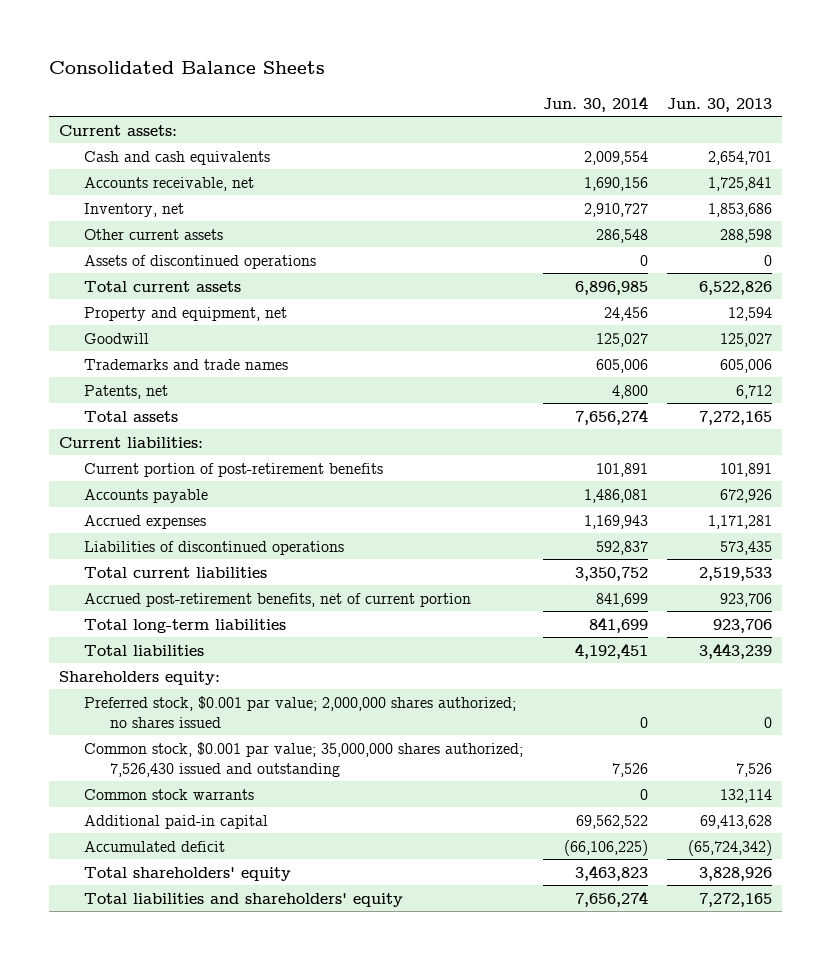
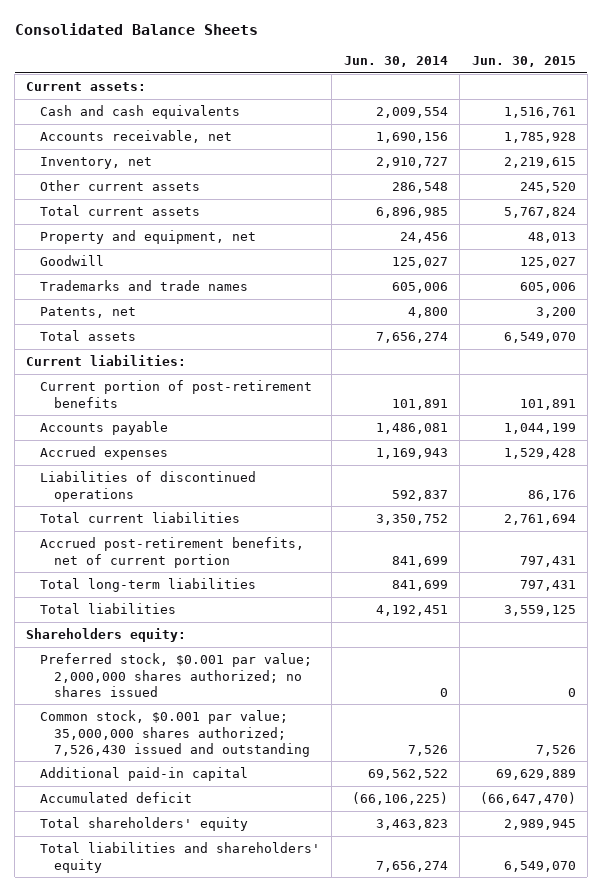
[666,97,772,112] Jun. 30, 2013 -> none
none -> [471,56,576,68] Jun. 30, 2015
[84,254,317,269] Assets of discontinued operations -> none
[84,788,255,800] Common stock warrants -> none

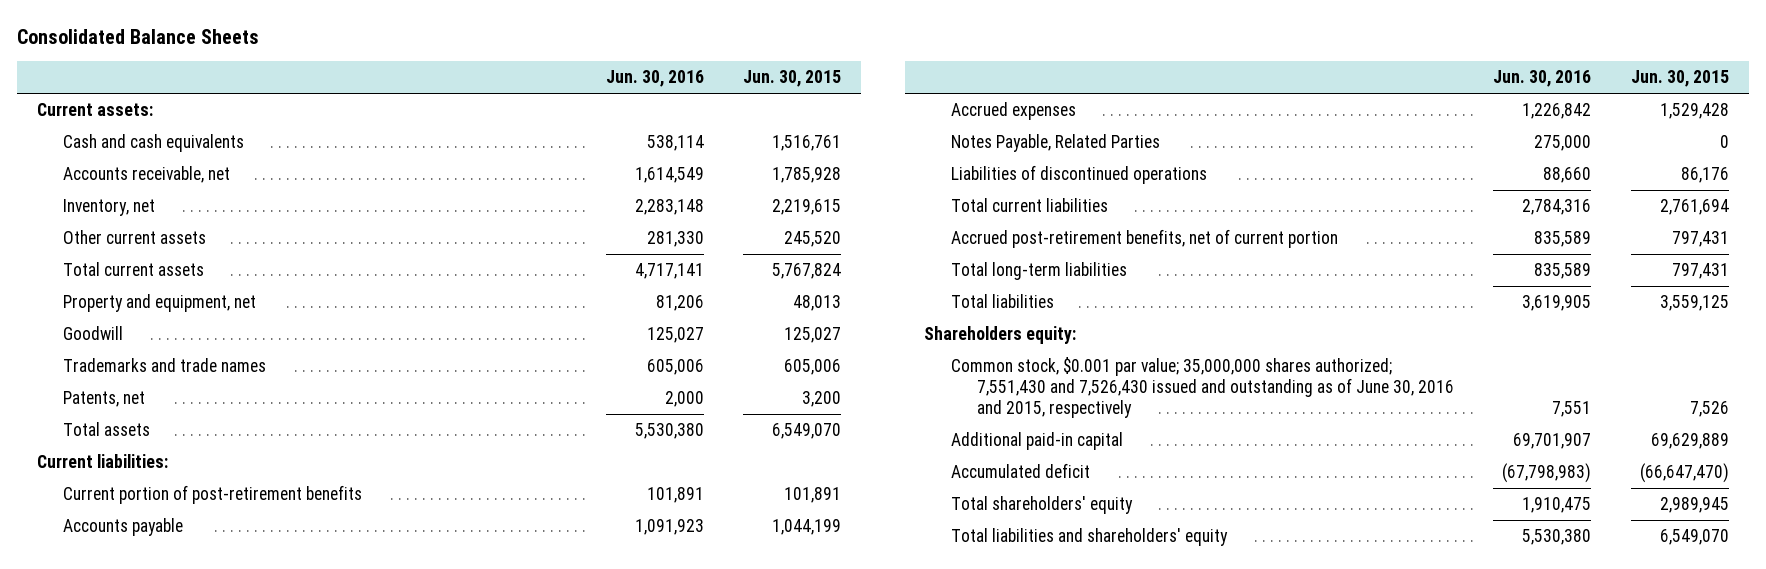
[343,56,448,68] Jun. 30, 2014 -> none
none -> [605,70,704,88] Jun. 30, 2016
none -> [950,134,1160,153] Notes Payable, Related Parties
[40,653,313,697] Preferred stock, $0.001 par value; 2,000,000 shares authorized; no shares issued -> none
[40,710,310,757] Common stock, $0.001 par value; 35,000,000 shares authorized; 7,526,430 issued and outstanding -> [950,357,1454,418] Common stock, $0.001 par value; 35,000,000 shares authorized; 7,551,430 and 7,526,430 issued and outstanding as of June 30, 2016 and 2015, respectively

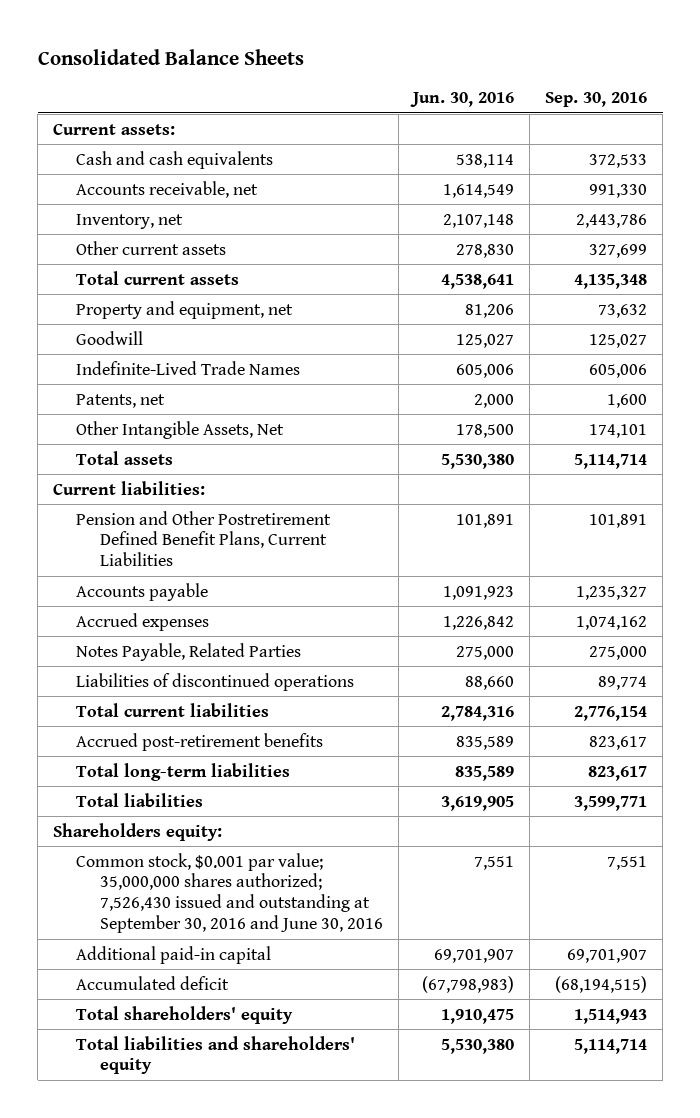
[743,70,842,88] Jun. 30, 2015 -> none
none -> [545,92,648,108] Sep. 30, 2016
[634,199,704,216] 2,283,148 -> [443,213,515,228] 2,107,148
[646,231,704,248] 281,330 -> [456,243,515,258] 278,830
[634,263,704,280] 4,717,141 -> [441,273,515,289] 4,538,641
[62,358,266,373] Trademarks and trade names -> [76,360,301,375] Indefinite-Lived Trade Names
none -> [76,420,285,439] Other Intangible Assets, Net
[62,485,362,505] Current portion of post-retirement benefits -> [76,510,332,567] Pension and Other Postretirement Defined Benefit Plans, Current Liabilities
[950,229,1338,249] Accrued post-retirement benefits, net of current portion -> [76,732,324,751] Accrued post-retirement benefits
[950,357,1454,418] Common stock, $0.001 par value; 35,000,000 shares authorized; 7,551,430 and 7,526,430 issued and outstanding as of June 30, 2016 and 2015, respectively -> [76,852,383,933] Common stock, $0.001 par value; 35,000,000 shares authorized; 7,526,430 issued and outstanding at September 30, 2016 and June 30, 2016

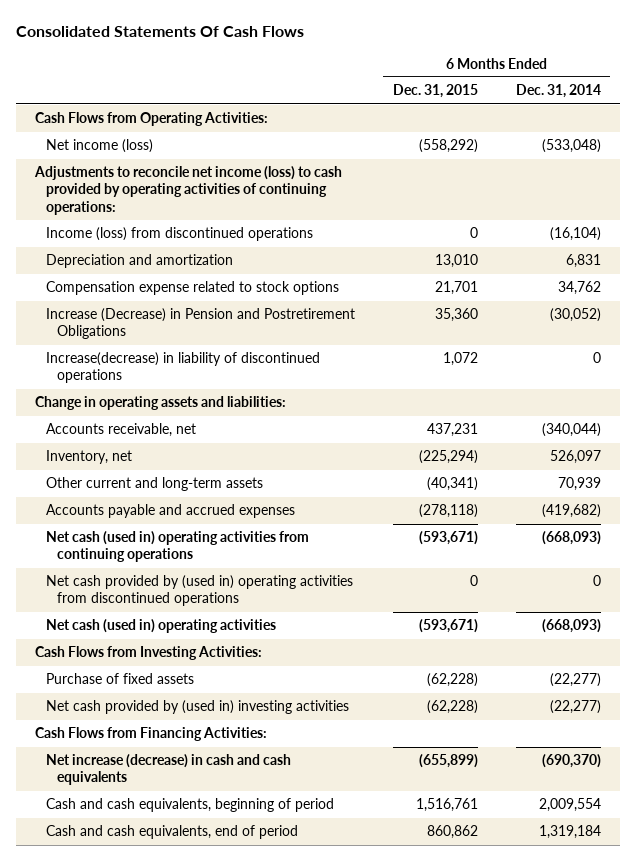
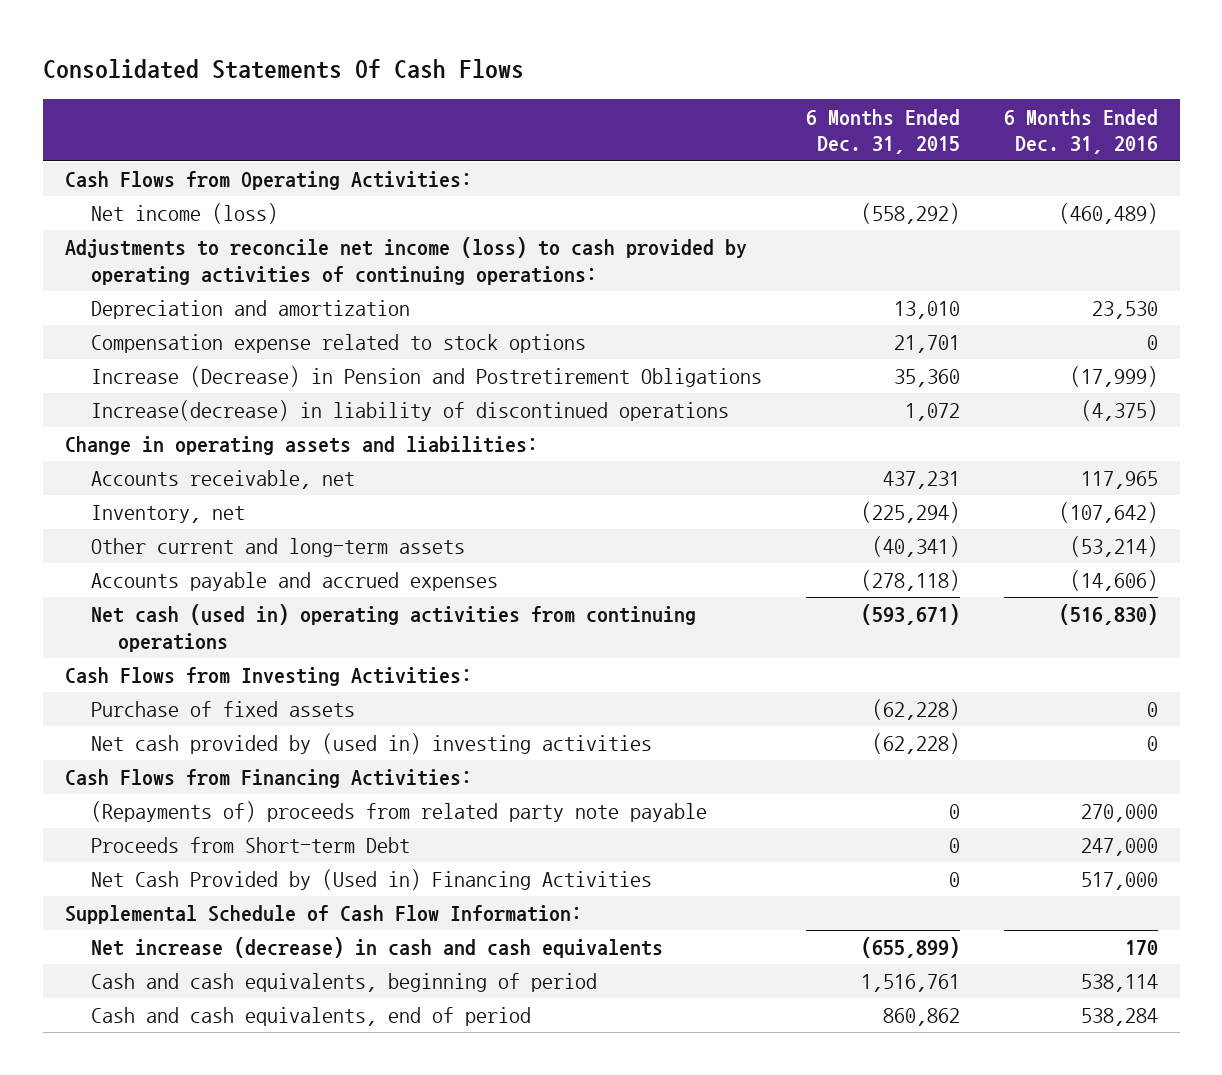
[515,84,601,99] Dec. 31, 2014 -> none
none -> [1003,108,1158,155] 6 Months Ended Dec. 31, 2016
[45,227,313,242] Income (loss) from discontinued operations -> none
[45,575,353,607] Net cash provided by (used in) operating activities from discontinued operations -> none
[45,619,276,634] Net cash (used in) operating activities -> none
none -> [91,801,708,823] (Repayments of) proceeds from related party note payable
none -> [91,837,411,854] Proceeds from Short-term Debt
none -> [91,869,653,891] Net Cash Provided by (Used in) Financing Activities
none -> [64,905,582,925] Supplemental Schedule of Cash Flow Information:

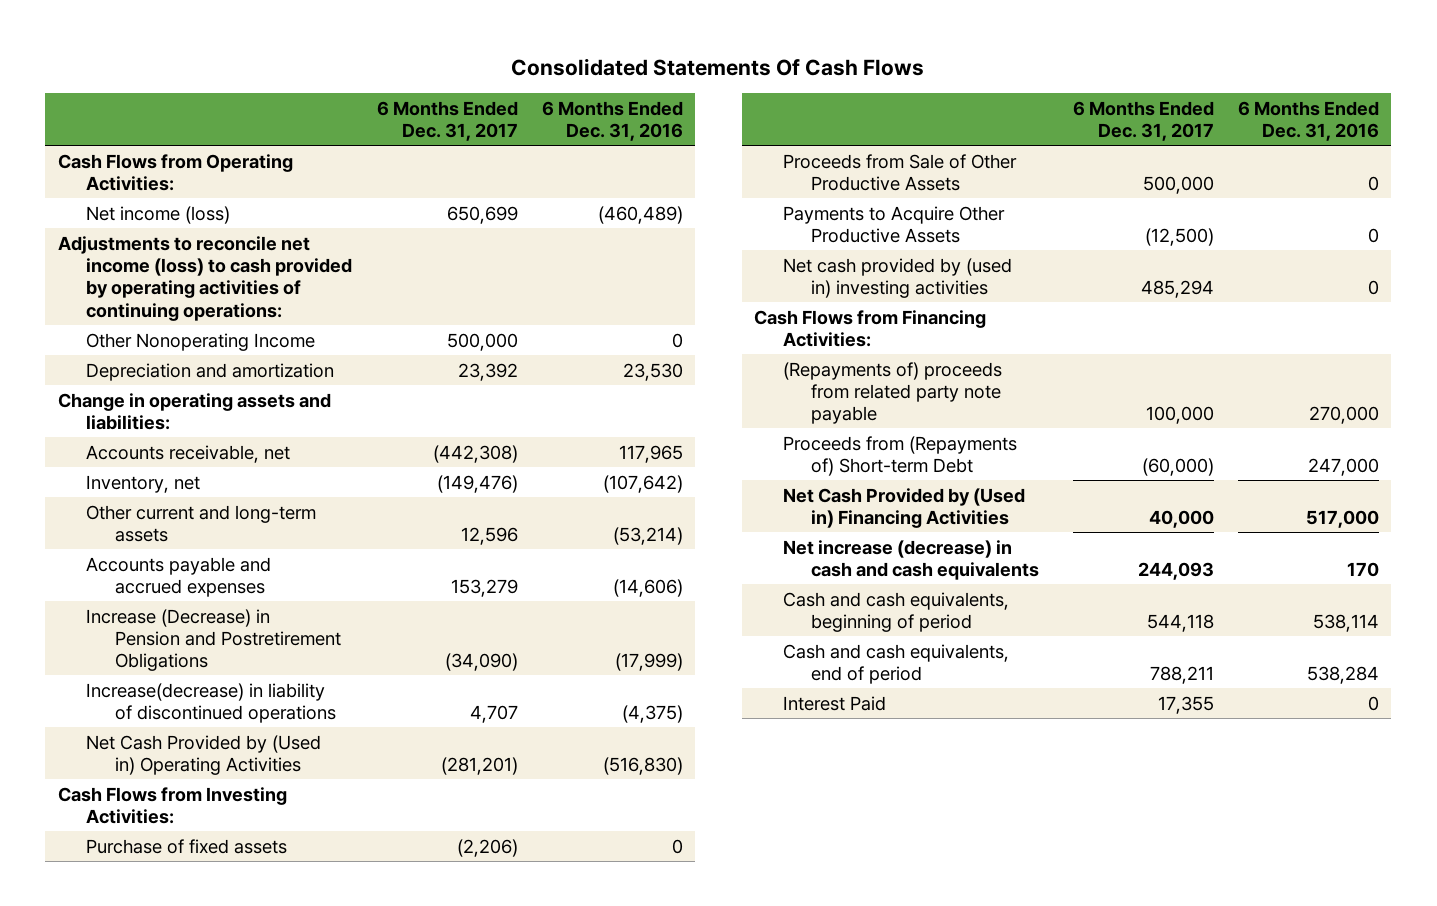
[805,108,960,155] 6 Months Ended Dec. 31, 2015 -> none
none -> [376,100,518,142] 6 Months Ended Dec. 31, 2017
none -> [86,332,316,351] Other Nonoperating Income
[91,334,587,354] Compensation expense related to stock options -> none
[91,366,763,388] Increase (Decrease) in Pension and Postretirement Obligations -> [86,608,341,672] Increase (Decrease) in Pension and Postretirement Obligations
[91,400,730,422] Increase(decrease) in liability of discontinued operations -> [86,682,336,723] Increase(decrease) in liability of discontinued operations
[91,604,697,653] Net cash (used in) operating activities from continuing operations -> [86,734,322,775] Net Cash Provided by (Used in) Operating Activities
none -> [782,153,1017,191] Proceeds from Sale of Other Productive Assets
none -> [782,205,1005,243] Payments to Acquire Other Productive Assets
[91,837,411,854] Proceeds from Short-term Debt -> [782,435,1017,476] Proceeds from (Repayments of) Short-term Debt
[64,905,582,925] Supplemental Schedule of Cash Flow Information: -> none
none -> [782,695,886,711] Interest Paid

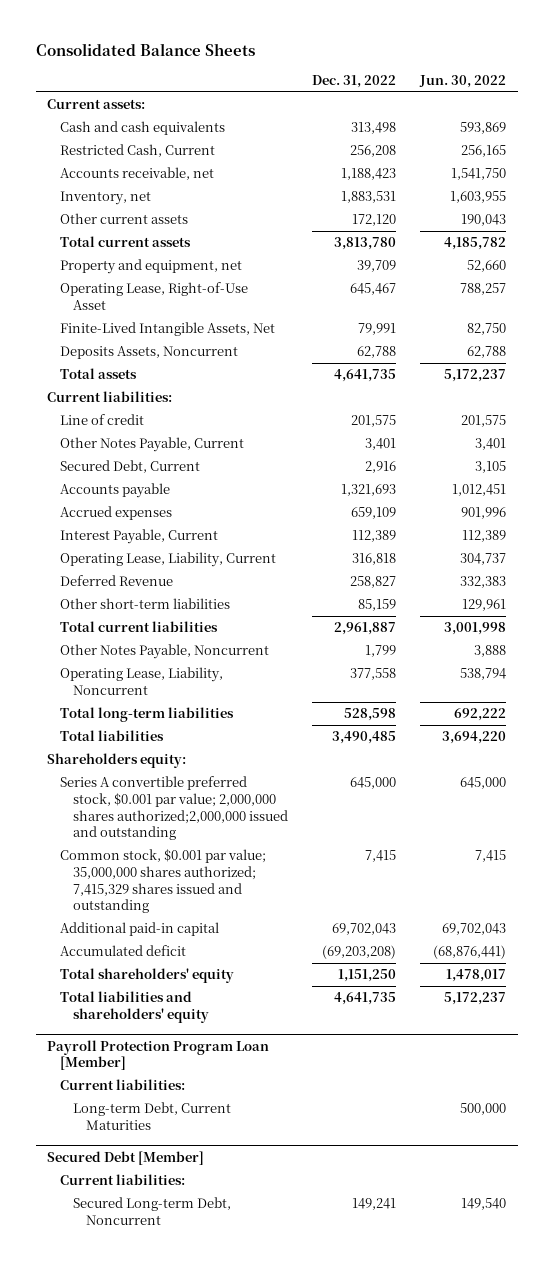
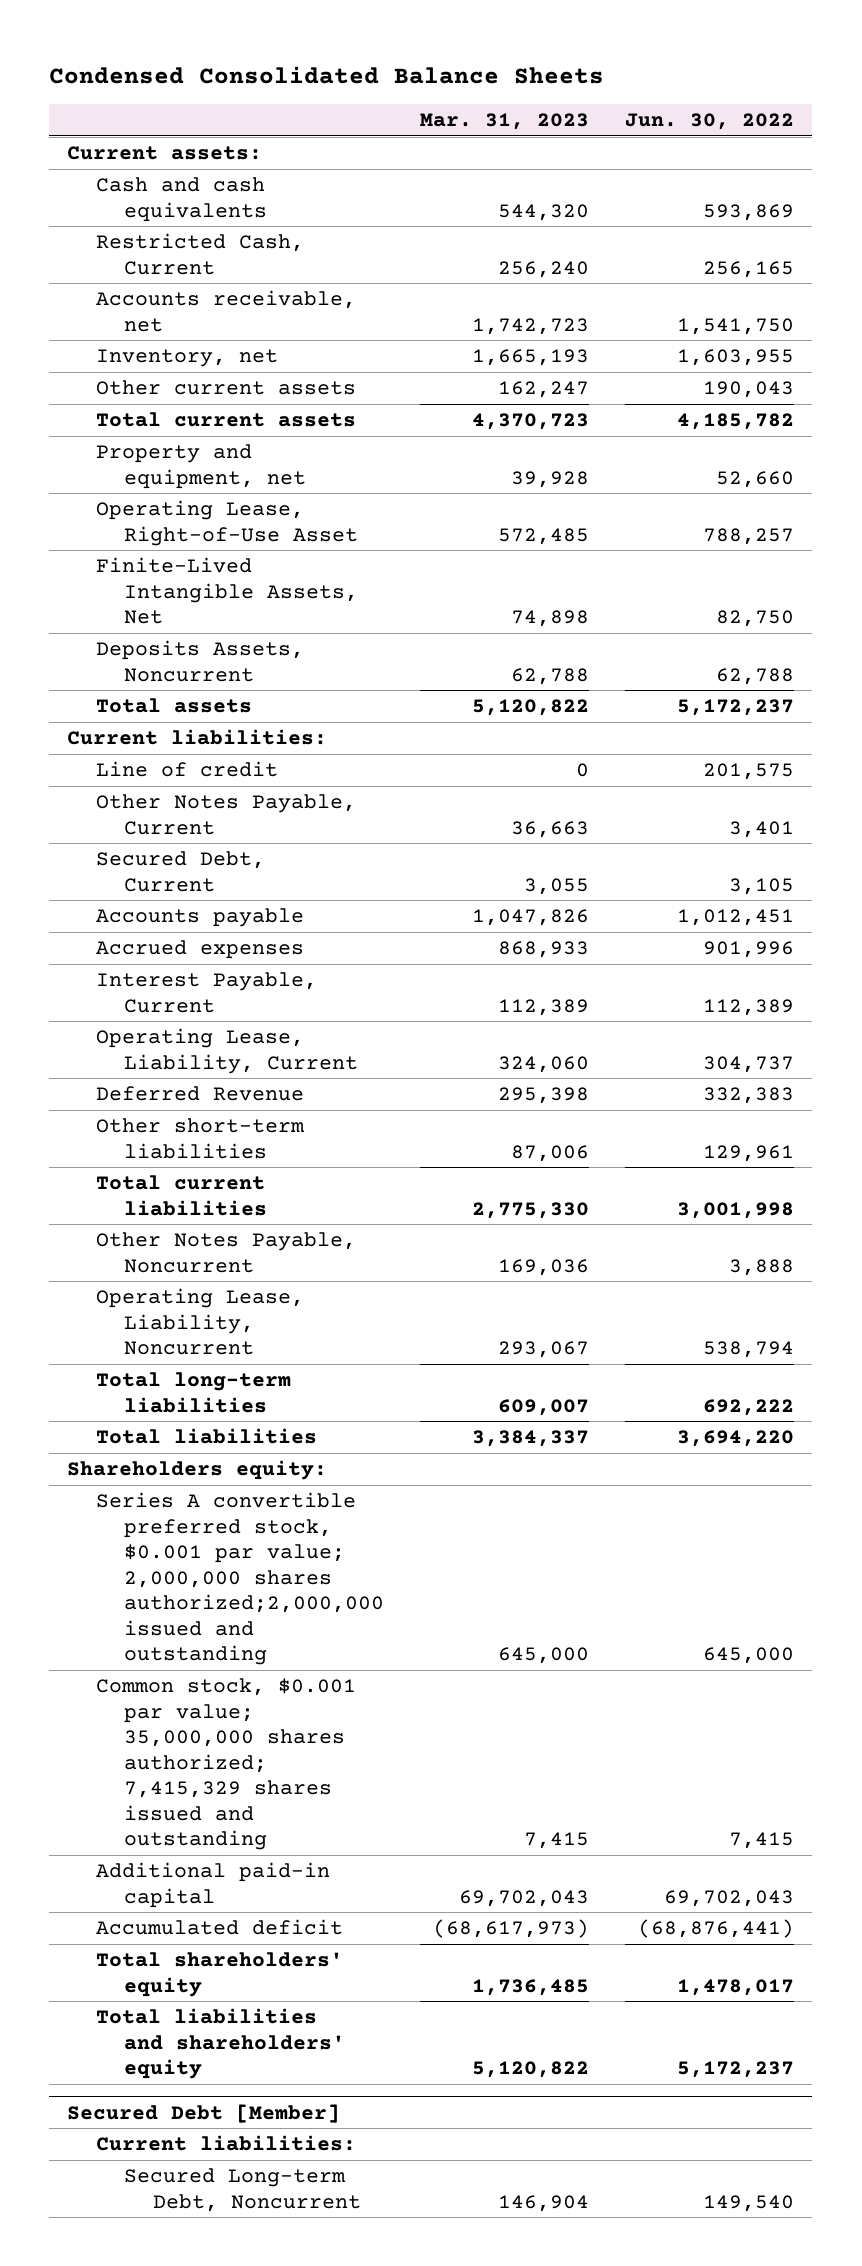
[35,42,255,56] Consolidated Balance Sheets -> [49,65,605,84] Condensed Consolidated Balance Sheets
[312,74,397,88] Dec. 31, 2022 -> none
none -> [420,112,590,130] Mar. 31, 2023
[47,1039,270,1071] Payroll Protection Program Loan [Member] -> none
[60,1079,186,1091] Current liabilities: -> none
[73,1102,232,1131] Long-term Debt, Current Maturities -> none

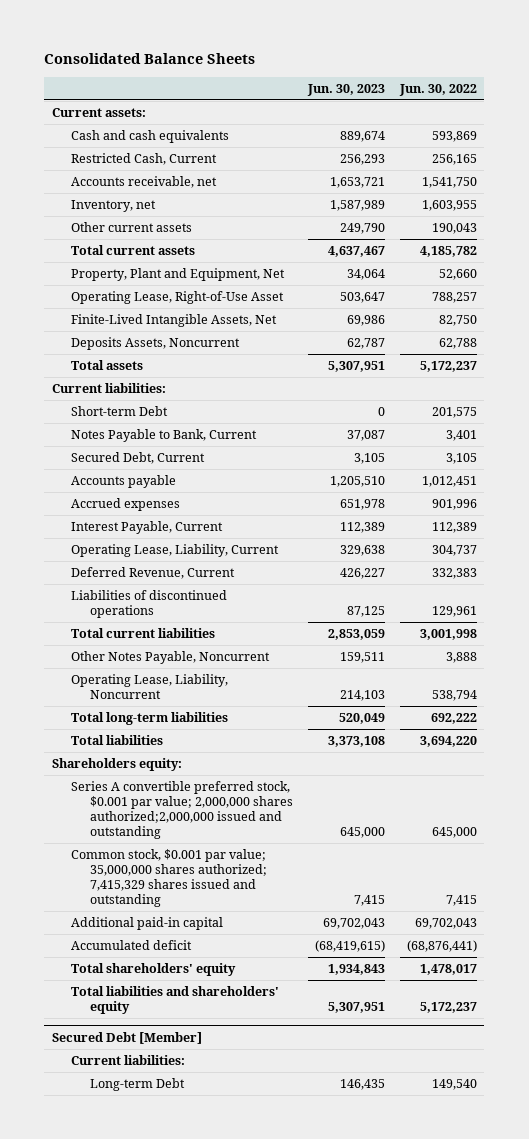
[49,65,605,84] Condensed Consolidated Balance Sheets -> [44,52,256,64] Consolidated Balance Sheets
[420,112,590,130] Mar. 31, 2023 -> none
none -> [306,83,385,96] Jun. 30, 2023
[95,444,307,489] Property and equipment, net -> [70,268,285,282] Property, Plant and Equipment, Net
[95,761,278,778] Line of credit -> [70,406,168,417] Short-term Debt
[95,794,356,835] Other Notes Payable, Current -> [70,429,257,443] Notes Payable to Bank, Current
[95,1086,304,1102] Deferred Revenue -> [70,567,235,580] Deferred Revenue, Current
[95,1118,305,1159] Other short-term liabilities -> [70,590,227,619] Liabilities of discontinued operations
[124,2168,361,2212] Secured Long-term Debt, Noncurrent -> [89,1078,185,1092] Long-term Debt

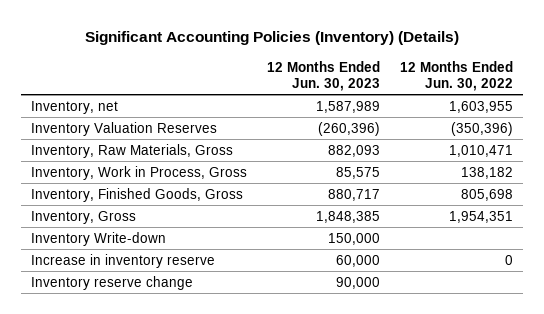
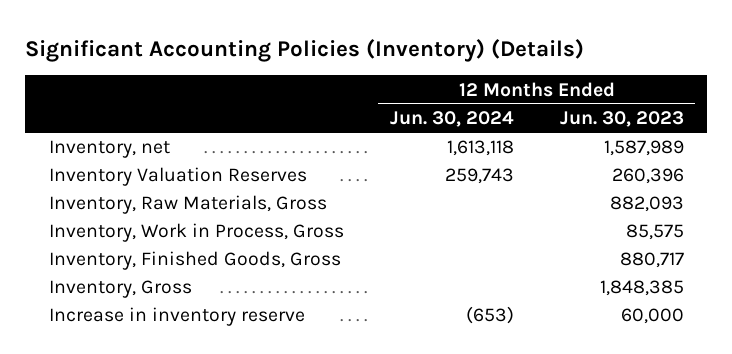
[400,60,514,91] 12 Months Ended Jun. 30, 2022 -> none
none -> [389,111,514,128] Jun. 30, 2024
[318,121,381,136] (260,396) -> [611,168,684,185] 260,396
[31,231,167,246] Inventory Write-down -> none
[31,275,194,290] Inventory reserve change -> none

